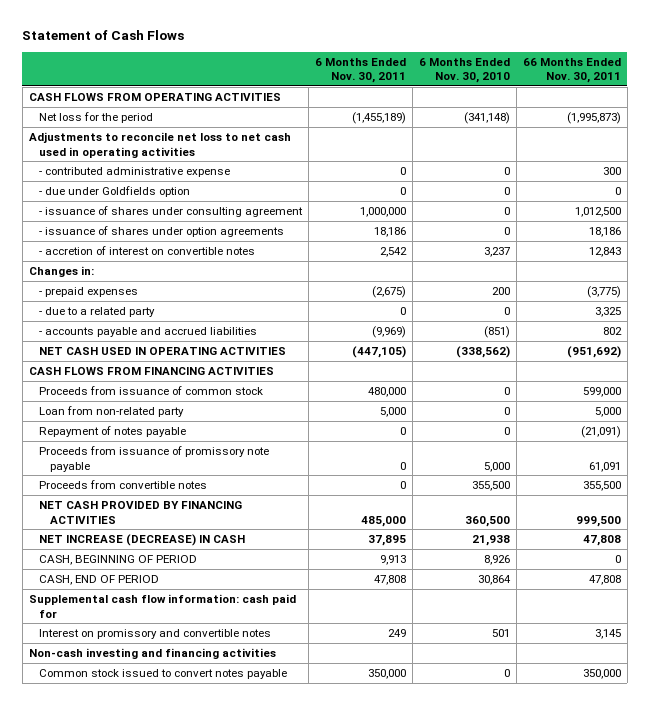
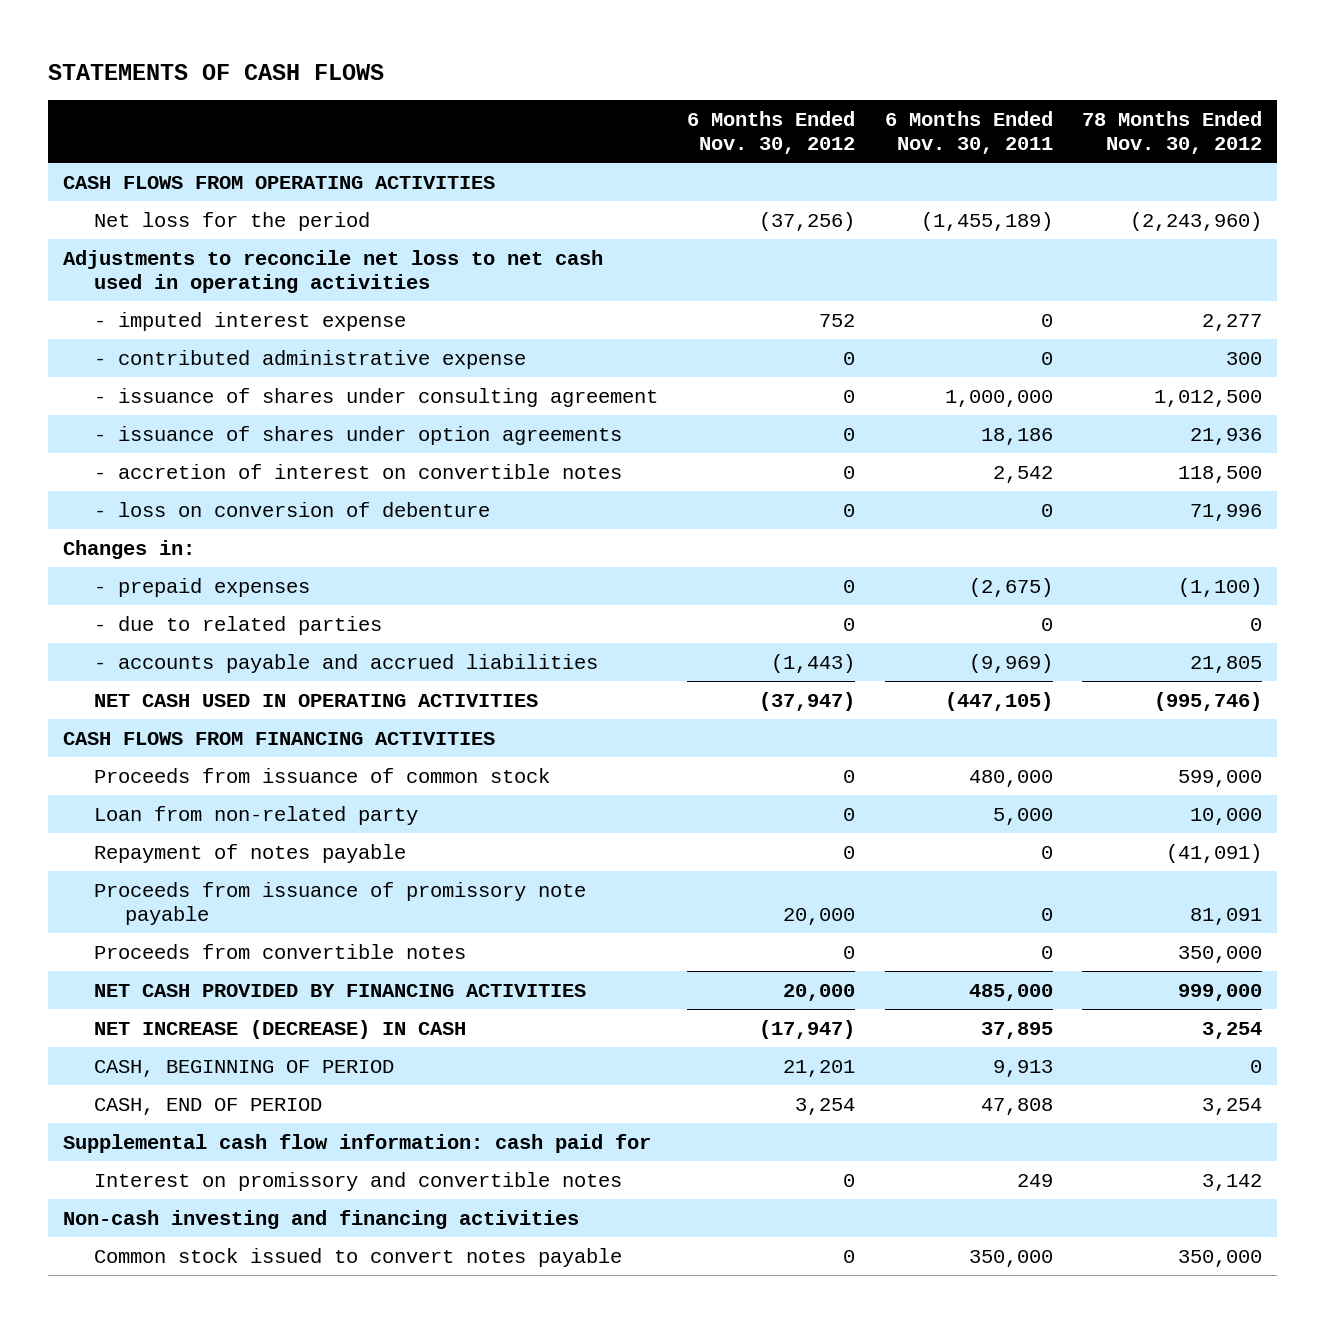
[22,30,185,41] Statement of Cash Flows -> [48,63,385,80] STATEMENTS OF CASH FLOWS
[419,57,511,84] 6 Months Ended Nov. 30, 2010 -> none
[522,57,621,84] 66 Months Ended Nov. 30, 2011 -> none
none -> [687,110,856,154] 6 Months Ended Nov. 30, 2012
none -> [1082,110,1263,154] 78 Months Ended Nov. 30, 2012
none -> [93,311,406,331] - imputed interest expense
[39,185,191,197] - due under Goldfields option -> none
none -> [93,501,490,517] - loss on conversion of debenture
[39,306,156,317] - due to a related party -> [93,615,382,635] - due to related parties

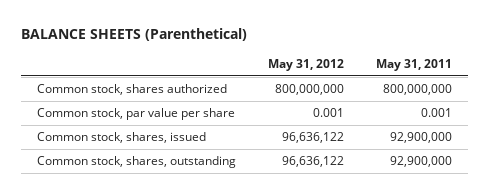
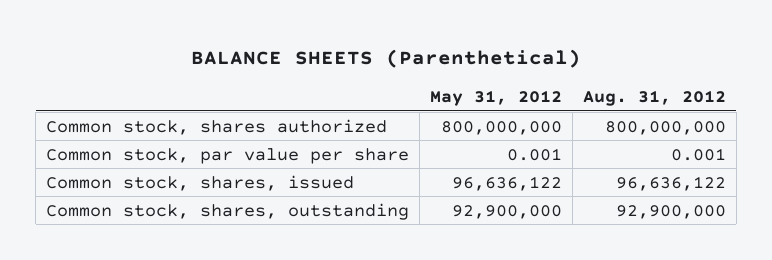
[375,58,452,71] May 31, 2011 -> none
none -> [582,90,726,107] Aug. 31, 2012
[281,156,344,168] 96,636,122 -> [452,204,563,219] 92,900,000

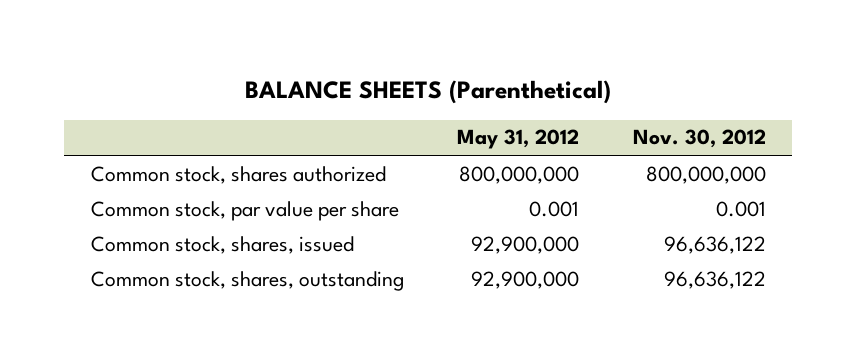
[582,90,726,107] Aug. 31, 2012 -> none
none -> [632,129,766,149] Nov. 30, 2012
[452,175,563,191] 96,636,122 -> [471,235,580,254] 92,900,000

